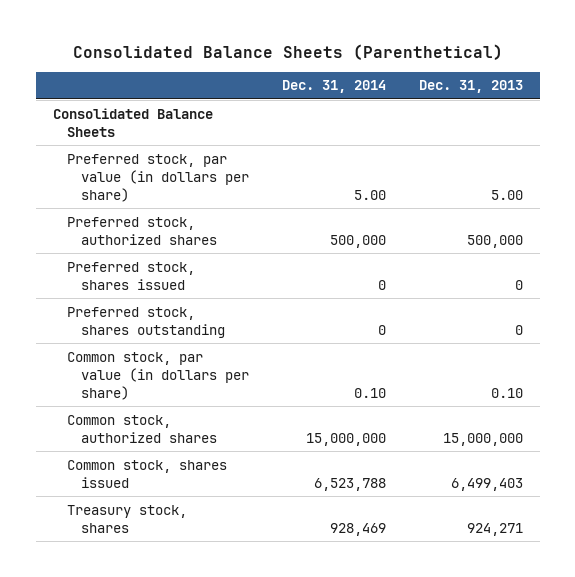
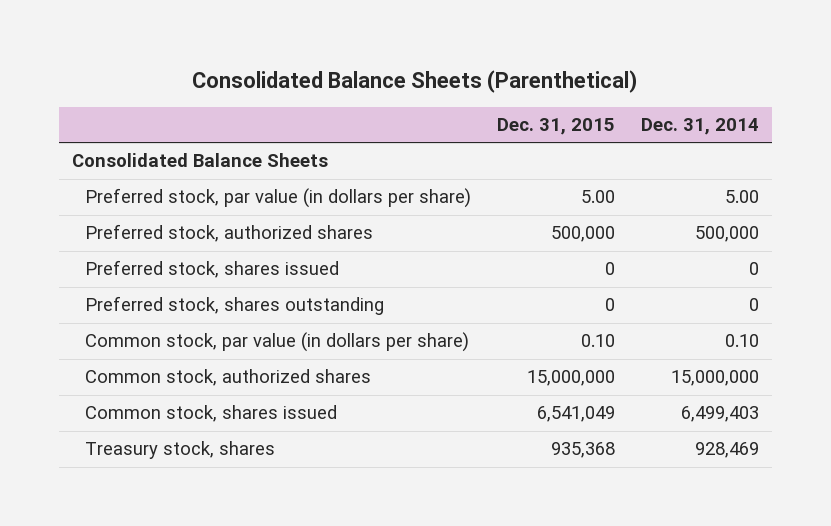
[418,80,523,94] Dec. 31, 2013 -> none
none -> [496,118,615,136] Dec. 31, 2015
[313,477,386,491] 6,523,788 -> [680,406,759,423] 6,499,403

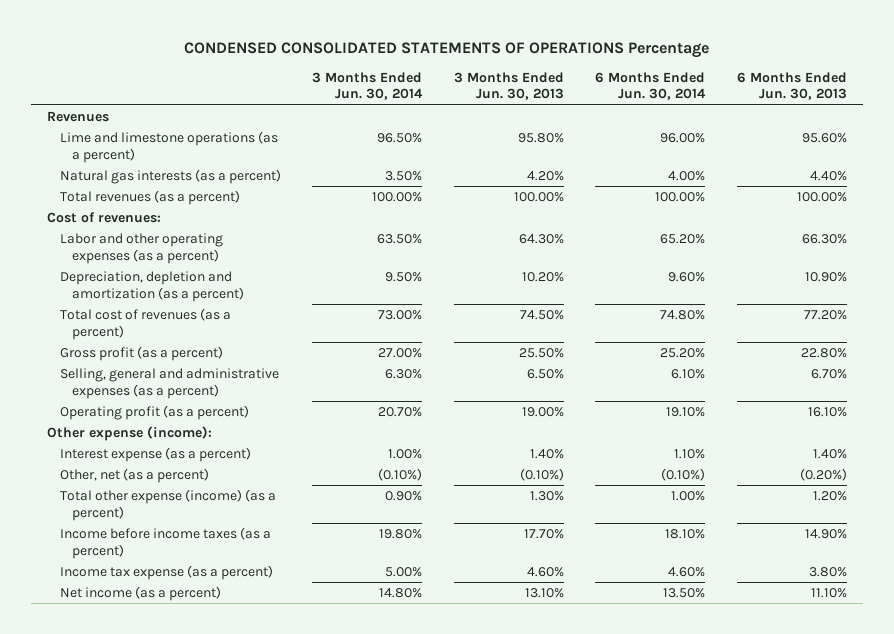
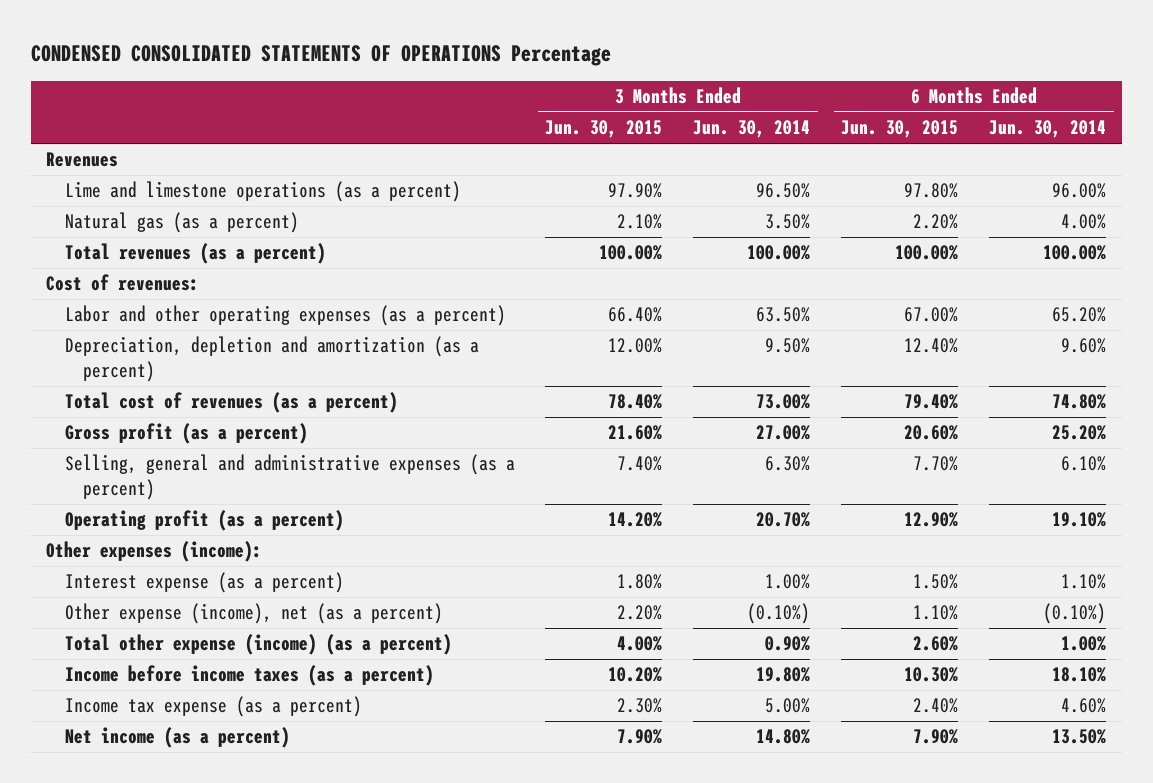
[453,71,564,101] 3 Months Ended Jun. 30, 2013 -> none
[737,71,848,101] 6 Months Ended Jun. 30, 2013 -> none
none -> [545,120,663,139] Jun. 30, 2015
none -> [841,120,959,139] Jun. 30, 2015
[59,168,281,184] Natural gas interests (as a percent) -> [64,212,299,234] Natural gas (as a percent)
[47,425,213,441] Other expense (income): -> [46,541,263,563] Other expenses (income):
[59,467,209,483] Other, net (as a percent) -> [64,603,443,625] Other expense (income), net (as a percent)

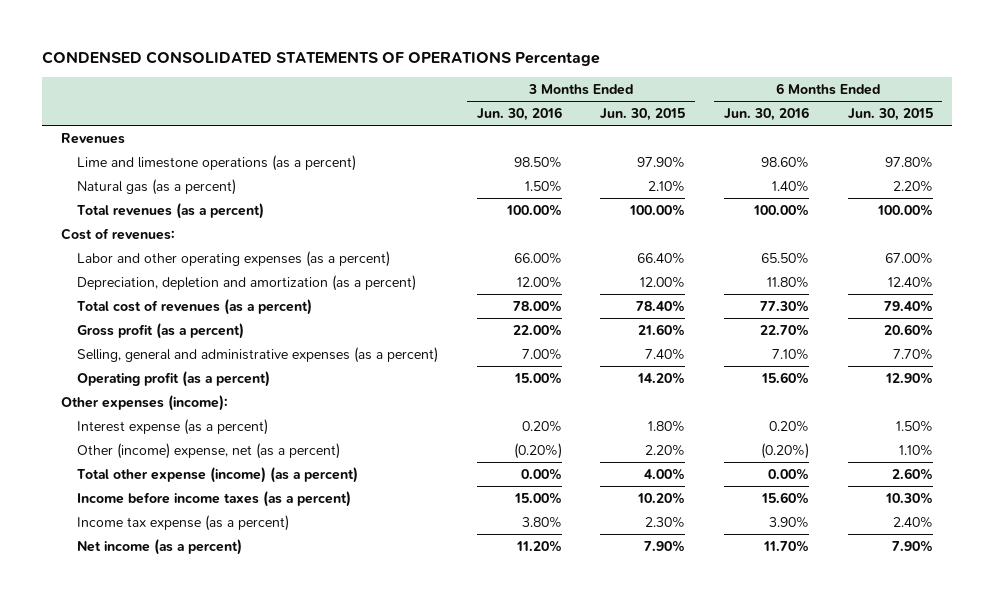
[693,120,811,139] Jun. 30, 2014 -> none
[989,120,1107,139] Jun. 30, 2014 -> none
none -> [476,106,562,121] Jun. 30, 2016
none -> [724,106,810,121] Jun. 30, 2016
[64,603,443,625] Other expense (income), net (as a percent) -> [77,442,341,459] Other (income) expense, net (as a percent)

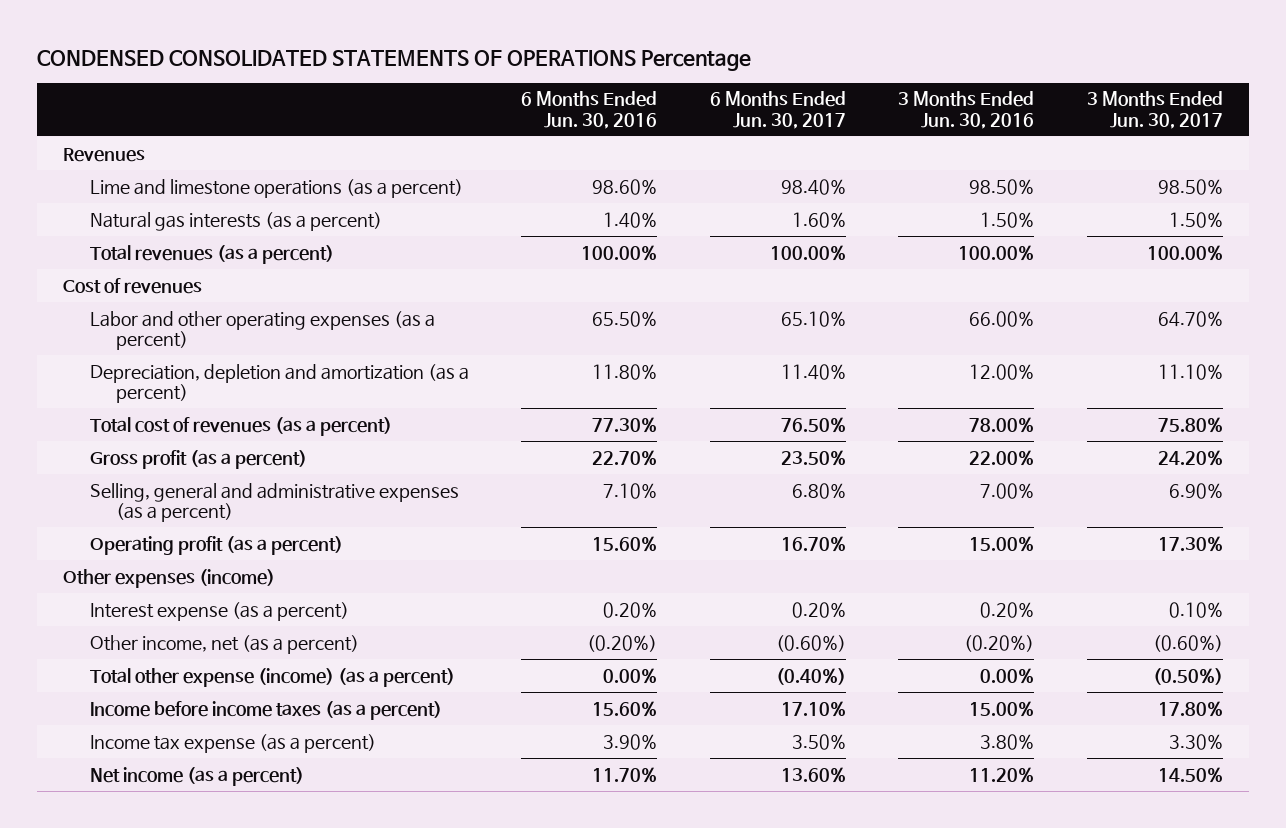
[600,107,686,121] Jun. 30, 2015 -> none
[847,107,933,121] Jun. 30, 2015 -> none
none -> [709,91,846,129] 6 Months Ended Jun. 30, 2017
none -> [1086,91,1223,129] 3 Months Ended Jun. 30, 2017
[77,178,237,195] Natural gas (as a percent) -> [89,211,382,231] Natural gas interests (as a percent)
[60,227,175,240] Cost of revenues: -> [63,277,203,294] Cost of revenues
[60,394,228,411] Other expenses (income): -> [63,568,276,588] Other expenses (income)
[77,442,341,459] Other (income) expense, net (as a percent) -> [89,634,359,654] Other income, net (as a percent)

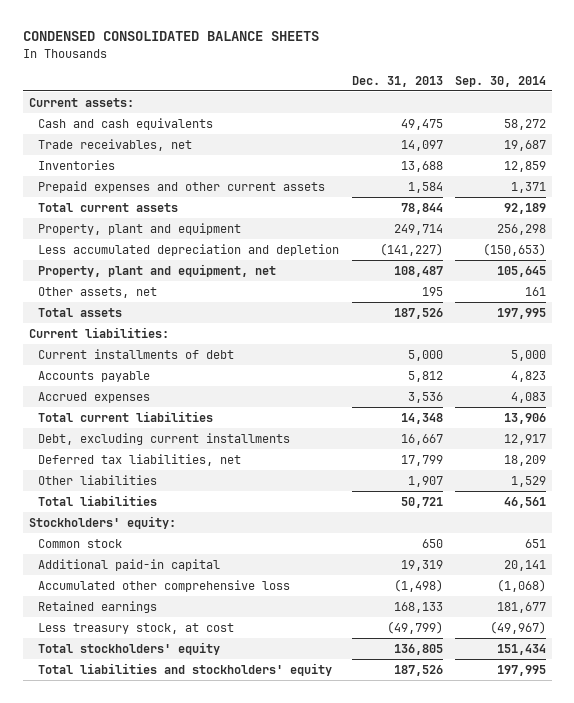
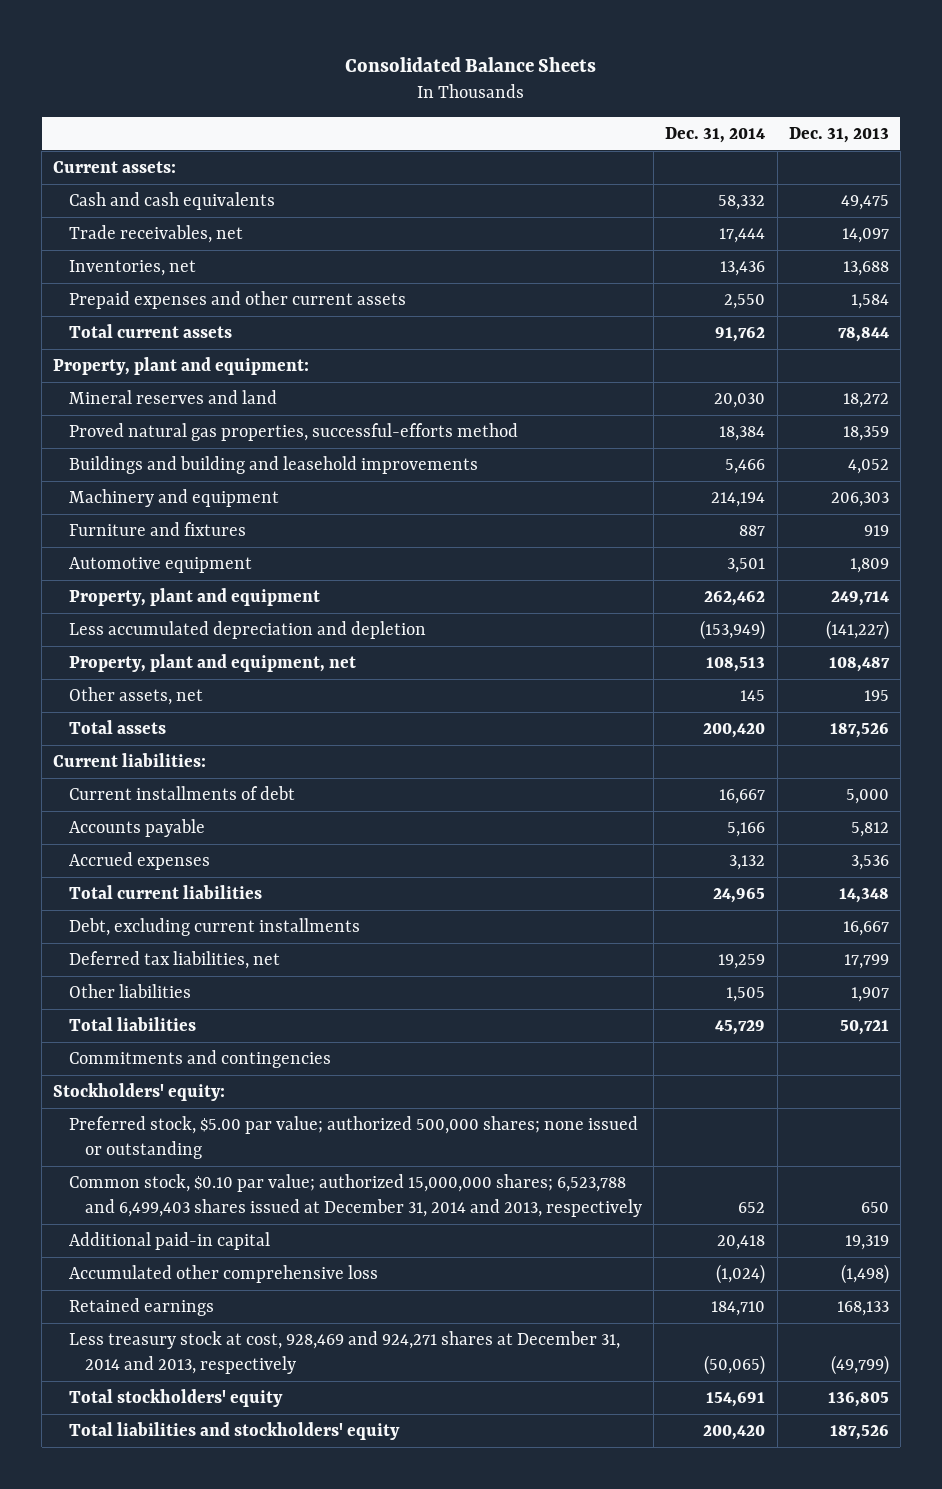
[22,31,319,42] CONDENSED CONSOLIDATED BALANCE SHEETS -> [344,56,596,72] Consolidated Balance Sheets
[454,75,546,87] Sep. 30, 2014 -> none
none -> [665,126,766,143] Dec. 31, 2014
[38,159,116,170] Inventories -> [69,259,197,276] Inventories, net
none -> [53,356,310,375] Property, plant and equipment:
none -> [69,389,278,404] Mineral reserves and land
none -> [69,422,519,441] Proved natural gas properties, successful-efforts method
none -> [69,455,479,474] Buildings and building and leasehold improvements
none -> [69,488,280,507] Machinery and equipment
none -> [69,521,247,536] Furniture and fixtures
none -> [69,556,253,573] Automotive equipment
none -> [69,1049,332,1068] Commitments and contingencies
none -> [69,1115,639,1159] Preferred stock, $5.00 par value; authorized 500,000 shares; none issued or outstanding
[38,538,123,548] Common stock -> [69,1173,643,1217] Common stock, $0.10 par value; authorized 15,000,000 shares; 6,523,788 and 6,499,403 shares issued at December 31, 2014 and 2013, respectively
[38,622,235,634] Less treasury stock, at cost -> [69,1330,621,1374] Less treasury stock at cost, 928,469 and 924,271 shares at December 31, 2014 and 2013, respectively

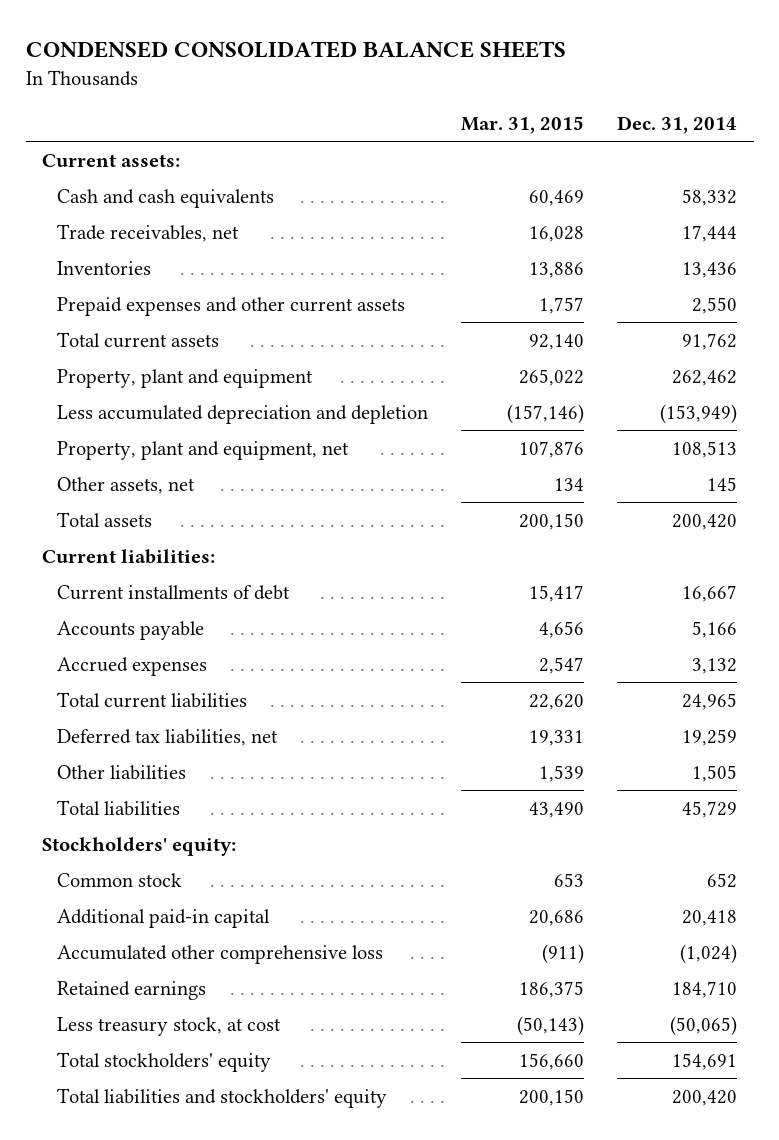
[344,56,596,72] Consolidated Balance Sheets -> [25,41,566,59] CONDENSED CONSOLIDATED BALANCE SHEETS
[788,126,889,143] Dec. 31, 2013 -> none
none -> [461,115,585,134] Mar. 31, 2015
[69,259,197,276] Inventories, net -> [57,260,152,275] Inventories
[53,356,310,375] Property, plant and equipment: -> none
[69,389,278,404] Mineral reserves and land -> none
[69,422,519,441] Proved natural gas properties, successful-efforts method -> none
[69,455,479,474] Buildings and building and leasehold improvements -> none
[69,488,280,507] Machinery and equipment -> none
[69,521,247,536] Furniture and fixtures -> none
[69,556,253,573] Automotive equipment -> none
[69,917,361,936] Debt, excluding current installments -> none
[69,1049,332,1068] Commitments and contingencies -> none
[69,1115,639,1159] Preferred stock, $5.00 par value; authorized 500,000 shares; none issued or outstanding -> none
[69,1173,643,1217] Common stock, $0.10 par value; authorized 15,000,000 shares; 6,523,788 and 6,499,403 shares issued at December 31, 2014 and 2013, respectively -> [57,872,183,887] Common stock
[69,1330,621,1374] Less treasury stock at cost, 928,469 and 924,271 shares at December 31, 2014 and 2013, respectively -> [57,1016,282,1036] Less treasury stock, at cost

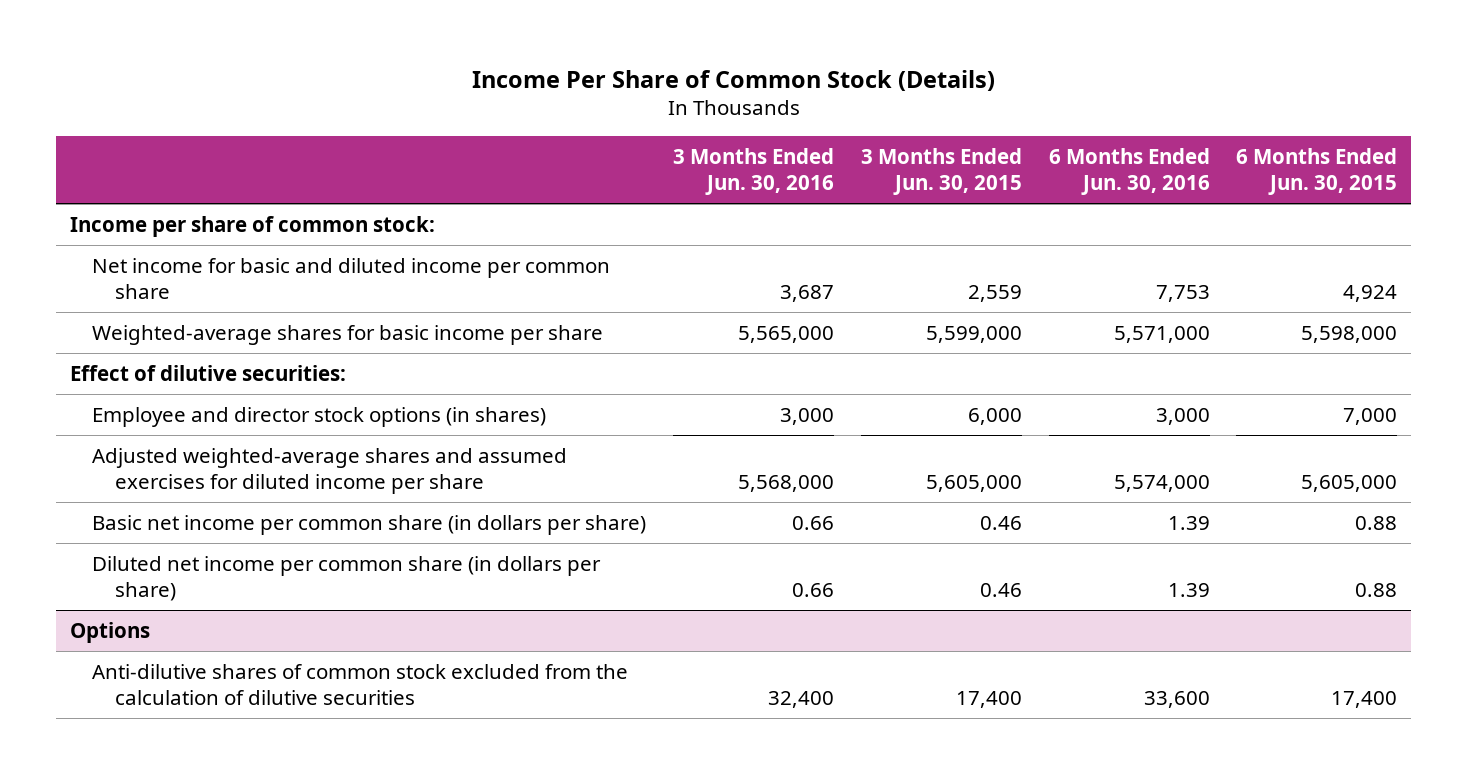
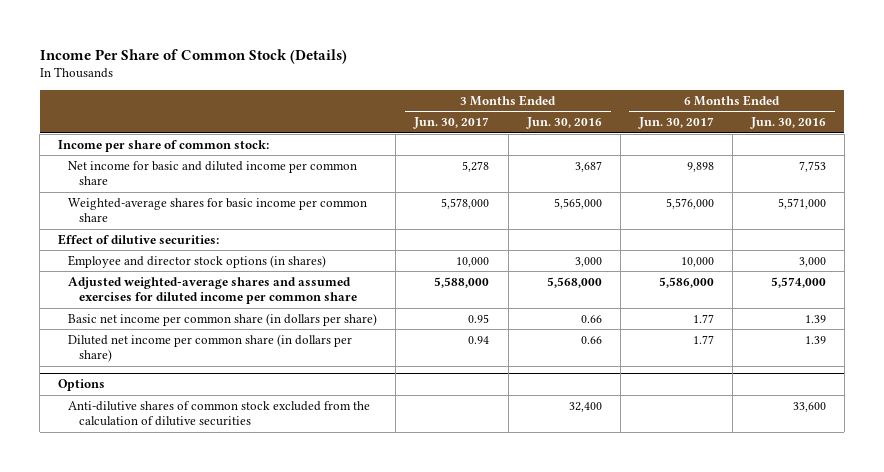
[860,147,1022,195] 3 Months Ended Jun. 30, 2015 -> none
[1236,147,1398,195] 6 Months Ended Jun. 30, 2015 -> none
none -> [413,117,490,130] Jun. 30, 2017
none -> [637,117,714,130] Jun. 30, 2017
[92,324,604,345] Weighted-average shares for basic income per share -> [68,197,368,223] Weighted-average shares for basic income per common share
[92,447,568,495] Adjusted weighted-average shares and assumed exercises for diluted income per share -> [68,276,357,305] Adjusted weighted-average shares and assumed exercises for diluted income per common share

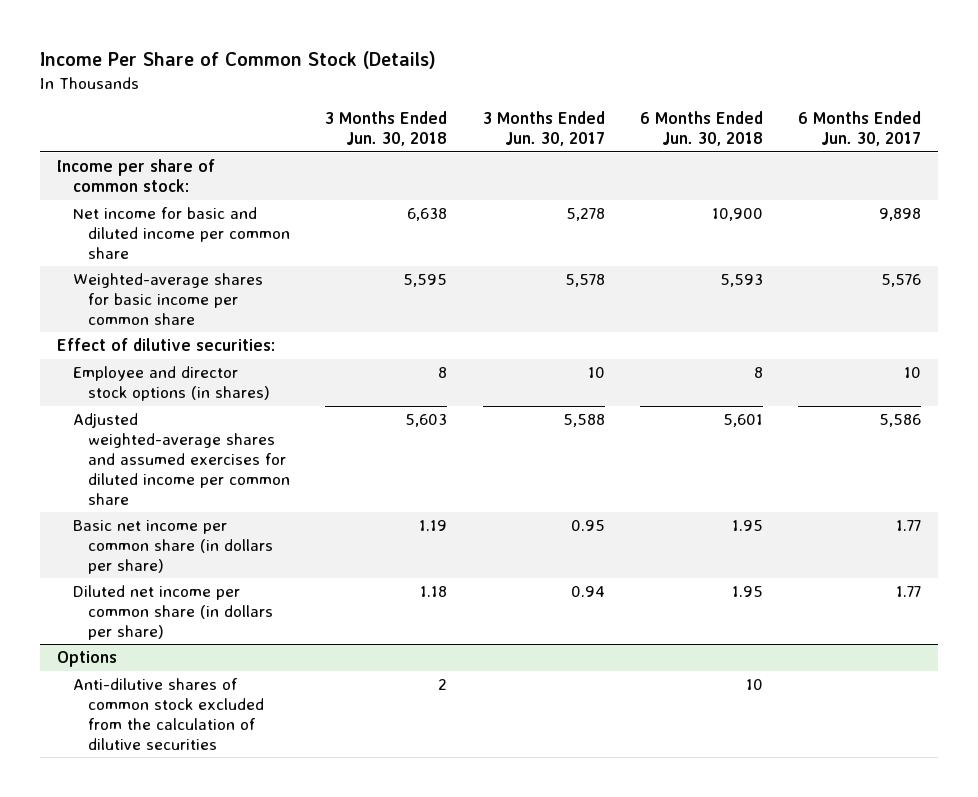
[525,117,602,130] Jun. 30, 2016 -> none
[749,117,826,130] Jun. 30, 2016 -> none
none -> [325,111,448,147] 3 Months Ended Jun. 30, 2018
none -> [639,111,763,147] 6 Months Ended Jun. 30, 2018
[441,197,490,209] 5,578,000 -> [564,274,605,288] 5,578
[665,197,714,209] 5,576,000 -> [880,274,921,288] 5,576
[456,256,490,267] 10,000 -> [587,367,605,379] 10
[680,256,714,267] 10,000 -> [903,367,921,379] 10
[434,276,490,288] 5,588,000 -> [562,414,605,428] 5,588
[658,276,714,288] 5,586,000 -> [878,414,921,428] 5,586

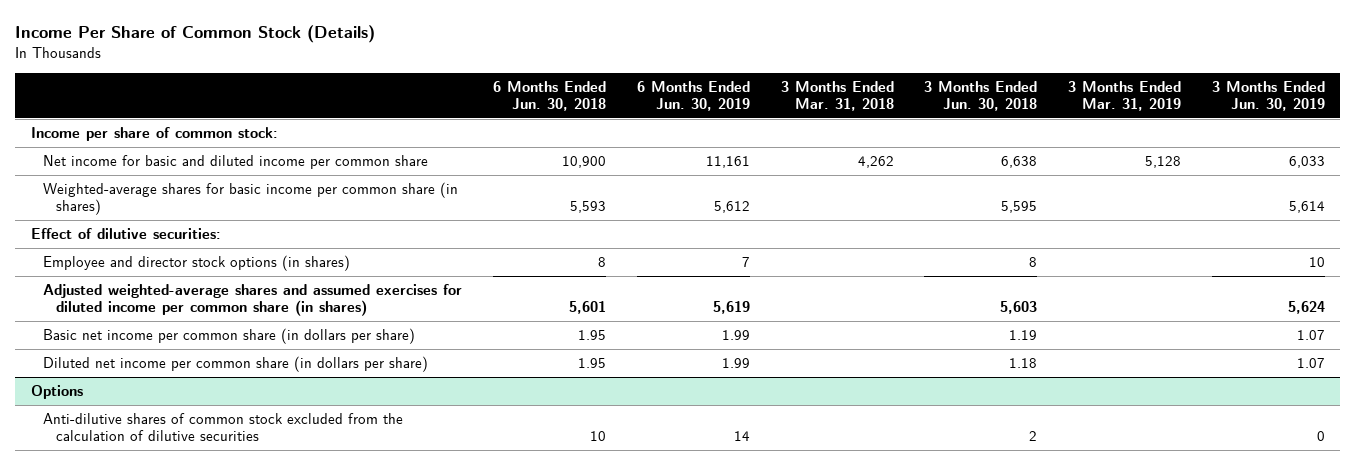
[482,111,605,147] 3 Months Ended Jun. 30, 2017 -> none
[797,111,921,147] 6 Months Ended Jun. 30, 2017 -> none
none -> [636,80,750,111] 6 Months Ended Jun. 30, 2019
none -> [780,80,894,111] 3 Months Ended Mar. 31, 2018
none -> [1068,80,1182,111] 3 Months Ended Mar. 31, 2019
none -> [1212,80,1326,111] 3 Months Ended Jun. 30, 2019
[72,273,263,325] Weighted-average shares for basic income per common share -> [43,182,459,216] Weighted-average shares for basic income per common share (in shares)
[72,413,291,505] Adjusted weighted-average shares and assumed exercises for diluted income per common share -> [43,284,463,317] Adjusted weighted-average shares and assumed exercises for diluted income per common share (in shares)

